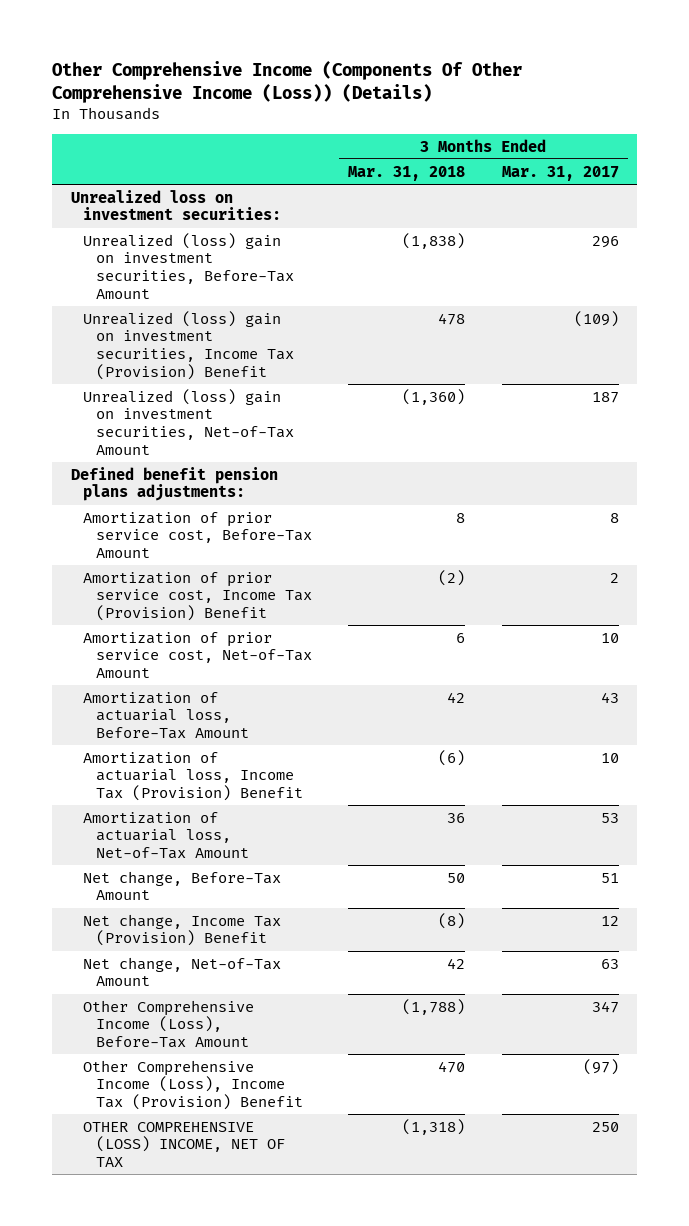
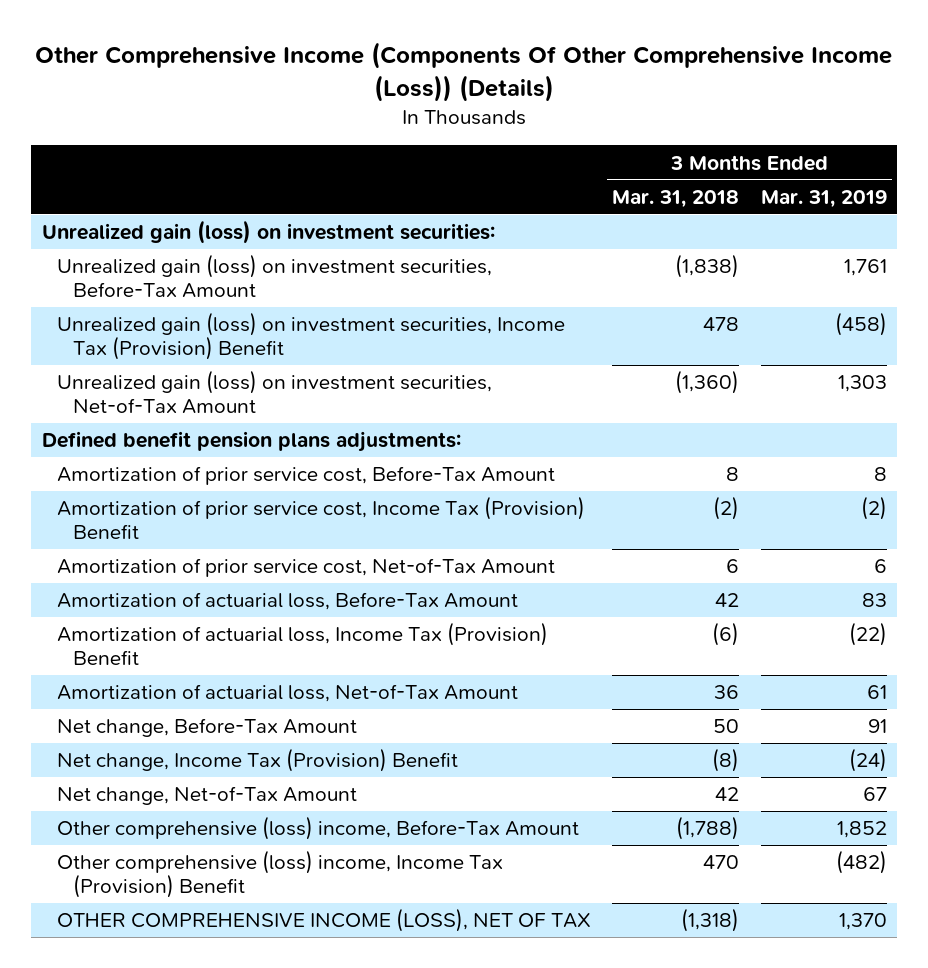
[501,165,619,181] Mar. 31, 2017 -> none
none -> [760,189,887,208] Mar. 31, 2019
[70,189,282,221] Unrealized loss on investment securities: -> [41,220,495,245] Unrealized gain (loss) on investment securities:
[83,232,294,299] Unrealized (loss) gain on investment securities, Before-Tax Amount -> [57,254,493,299] Unrealized gain (loss) on investment securities, Before-Tax Amount
[83,310,294,380] Unrealized (loss) gain on investment securities, Income Tax (Provision) Benefit -> [57,312,566,361] Unrealized gain (loss) on investment securities, Income Tax (Provision) Benefit
[83,388,294,455] Unrealized (loss) gain on investment securities, Net-of-Tax Amount -> [57,370,493,415] Unrealized gain (loss) on investment securities, Net-of-Tax Amount
[83,999,255,1048] Other Comprehensive Income (Loss), Before-Tax Amount -> [57,816,580,841] Other comprehensive (loss) income, Before-Tax Amount
[83,1059,303,1110] Other Comprehensive Income (Loss), Income Tax (Provision) Benefit -> [57,850,504,899] Other comprehensive (loss) income, Income Tax (Provision) Benefit
[83,1121,285,1167] OTHER COMPREHENSIVE (LOSS) INCOME, NET OF TAX -> [57,908,592,933] OTHER COMPREHENSIVE INCOME (LOSS), NET OF TAX

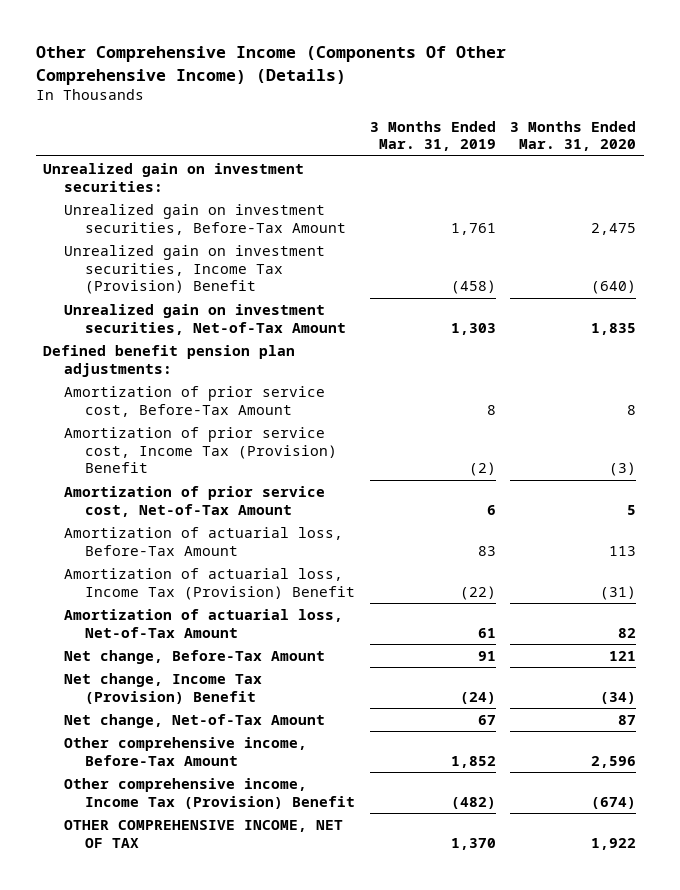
[35,42,893,103] Other Comprehensive Income (Components Of Other Comprehensive Income (Loss)) (Details) -> [35,46,506,85] Other Comprehensive Income (Components Of Other Comprehensive Income) (Details)
[612,189,740,208] Mar. 31, 2018 -> none
none -> [510,120,637,152] 3 Months Ended Mar. 31, 2020
[41,220,495,245] Unrealized gain (loss) on investment securities: -> [43,162,305,192] Unrealized gain on investment securities:
[57,254,493,299] Unrealized gain (loss) on investment securities, Before-Tax Amount -> [63,203,346,235] Unrealized gain on investment securities, Before-Tax Amount
[57,312,566,361] Unrealized gain (loss) on investment securities, Income Tax (Provision) Benefit -> [63,244,325,295] Unrealized gain on investment securities, Income Tax (Provision) Benefit
[57,370,493,415] Unrealized gain (loss) on investment securities, Net-of-Tax Amount -> [63,303,346,335] Unrealized gain on investment securities, Net-of-Tax Amount
[41,431,461,453] Defined benefit pension plans adjustments: -> [43,344,296,377] Defined benefit pension plan adjustments:
[57,816,580,841] Other comprehensive (loss) income, Before-Tax Amount -> [63,736,307,766] Other comprehensive income, Before-Tax Amount
[57,850,504,899] Other comprehensive (loss) income, Income Tax (Provision) Benefit -> [63,777,355,809] Other comprehensive income, Income Tax (Provision) Benefit
[57,908,592,933] OTHER COMPREHENSIVE INCOME (LOSS), NET OF TAX -> [63,819,343,848] OTHER COMPREHENSIVE INCOME, NET OF TAX

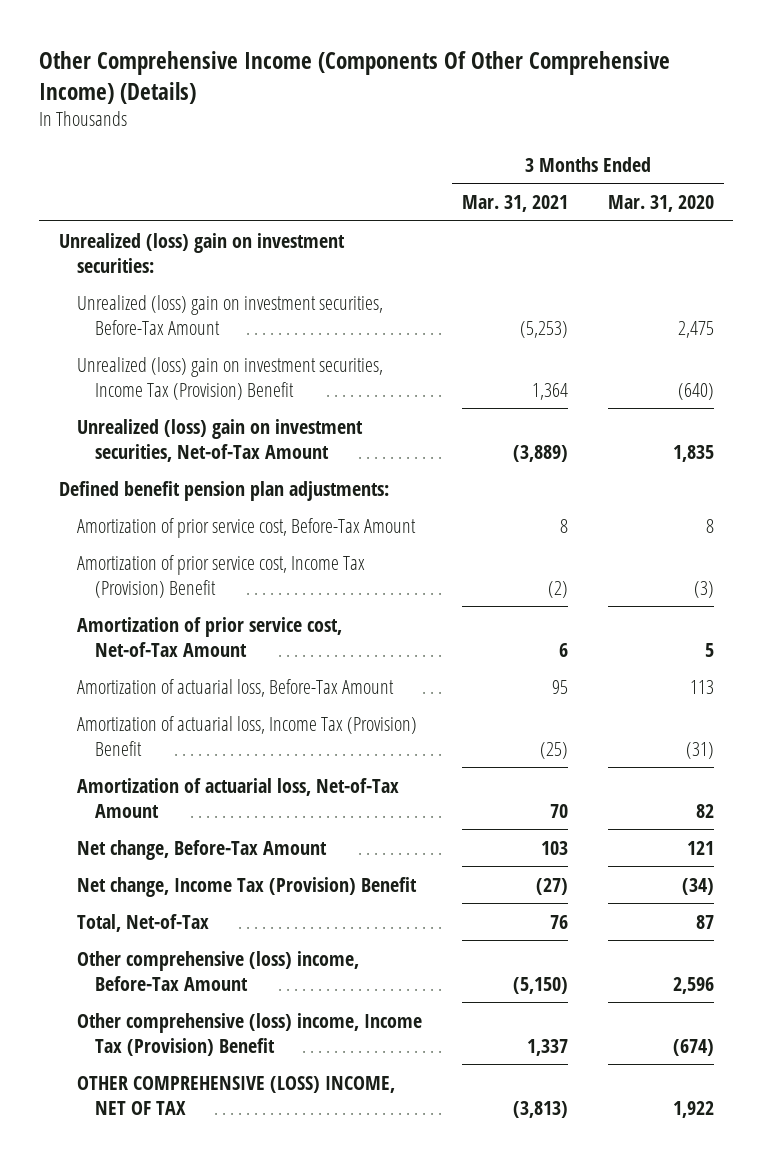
[369,120,496,152] 3 Months Ended Mar. 31, 2019 -> none
none -> [461,194,568,212] Mar. 31, 2021
[43,162,305,192] Unrealized gain on investment securities: -> [58,232,345,273] Unrealized (loss) gain on investment securities:
[63,203,346,235] Unrealized gain on investment securities, Before-Tax Amount -> [77,294,384,335] Unrealized (loss) gain on investment securities, Before-Tax Amount
[63,244,325,295] Unrealized gain on investment securities, Income Tax (Provision) Benefit -> [77,356,384,400] Unrealized (loss) gain on investment securities, Income Tax (Provision) Benefit
[63,303,346,335] Unrealized gain on investment securities, Net-of-Tax Amount -> [77,418,364,462] Unrealized (loss) gain on investment securities, Net-of-Tax Amount
[63,713,325,728] Net change, Net-of-Tax Amount -> [77,913,210,932] Total, Net-of-Tax
[63,736,307,766] Other comprehensive income, Before-Tax Amount -> [77,950,360,991] Other comprehensive (loss) income, Before-Tax Amount
[63,777,355,809] Other comprehensive income, Income Tax (Provision) Benefit -> [77,1012,423,1056] Other comprehensive (loss) income, Income Tax (Provision) Benefit
[63,819,343,848] OTHER COMPREHENSIVE INCOME, NET OF TAX -> [77,1075,396,1115] OTHER COMPREHENSIVE (LOSS) INCOME, NET OF TAX

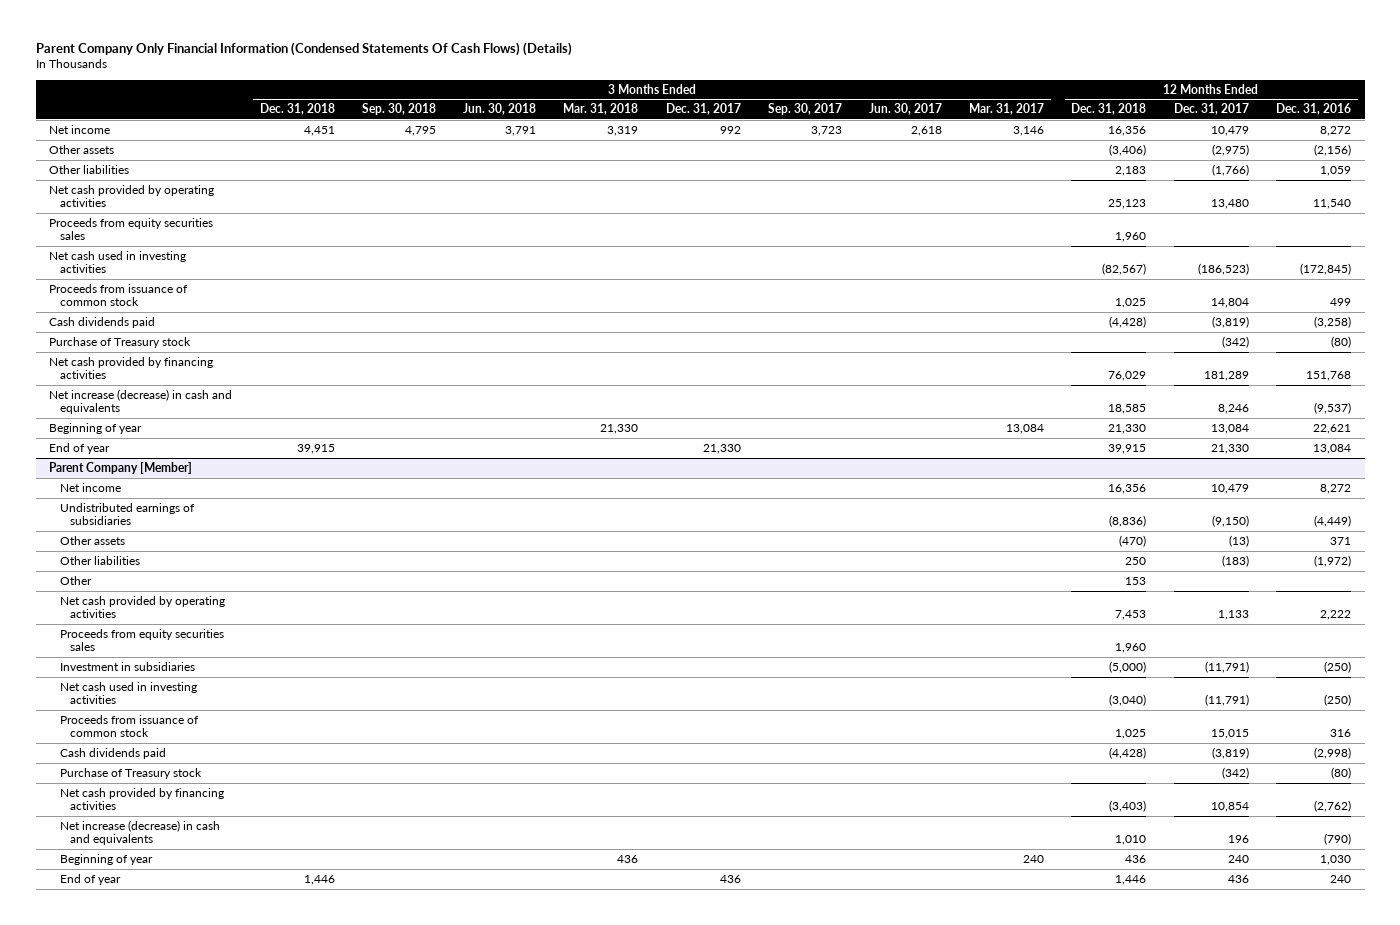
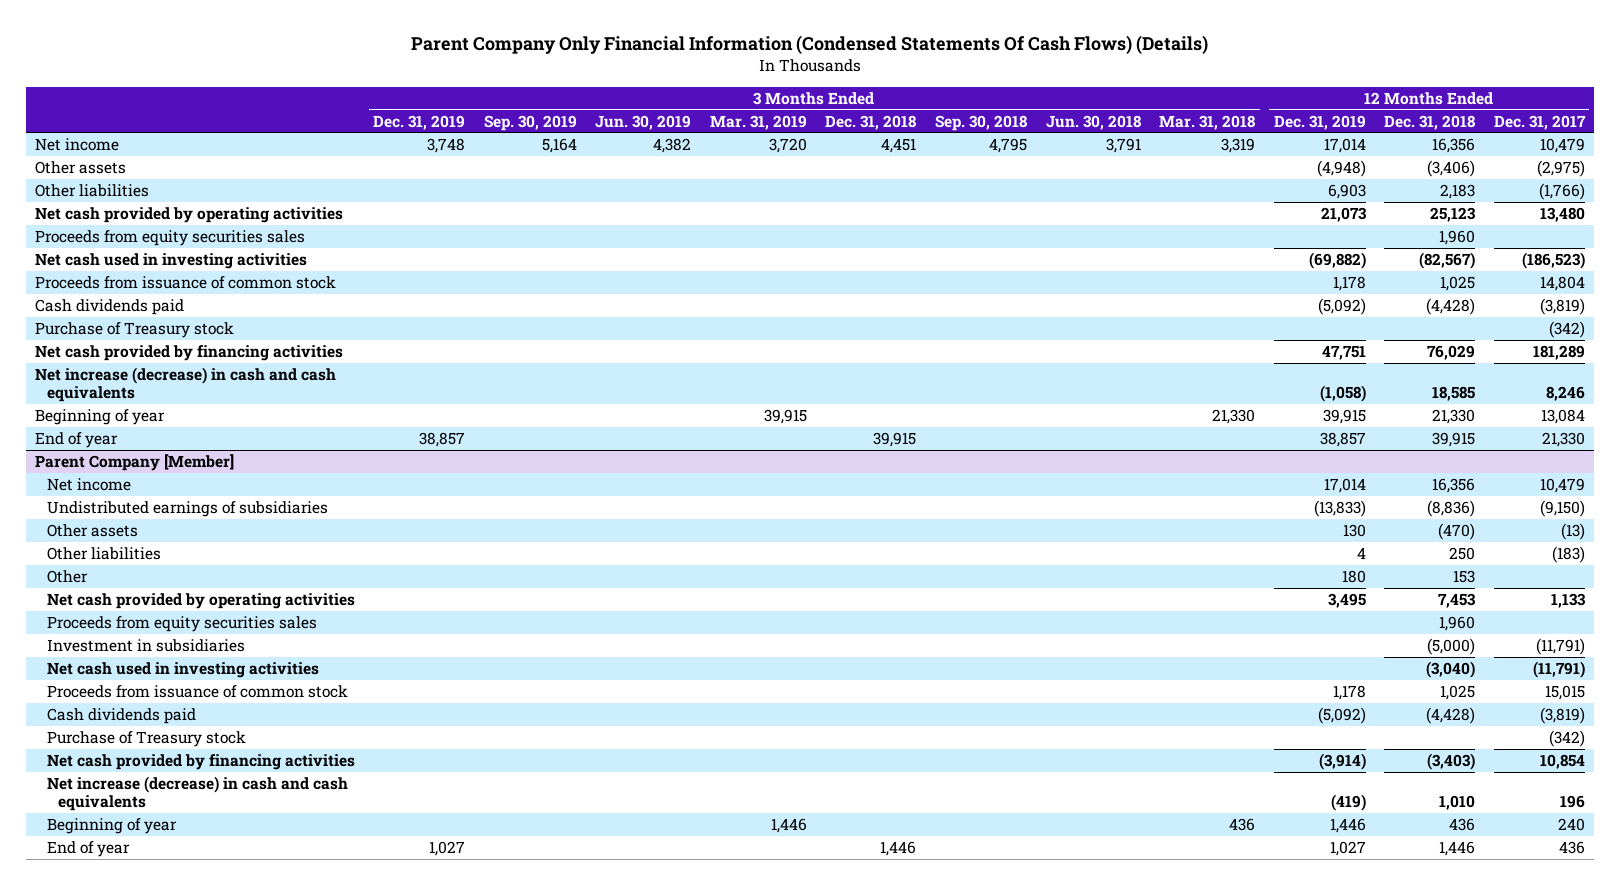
[665,103,741,116] Dec. 31, 2017 -> none
[767,103,842,116] Sep. 30, 2017 -> none
[868,103,942,116] Jun. 30, 2017 -> none
[969,103,1045,116] Mar. 31, 2017 -> none
[1275,103,1351,116] Dec. 31, 2016 -> none
none -> [373,114,466,130] Dec. 31, 2019
none -> [483,114,577,131] Sep. 30, 2019
none -> [595,114,692,130] Jun. 30, 2019
none -> [709,114,807,130] Mar. 31, 2019
none -> [1273,114,1366,130] Dec. 31, 2019
[49,388,233,415] Net increase (decrease) in cash and equivalents -> [35,367,337,402] Net increase (decrease) in cash and cash equivalents
[59,819,220,846] Net increase (decrease) in cash and equivalents -> [46,776,348,811] Net increase (decrease) in cash and cash equivalents

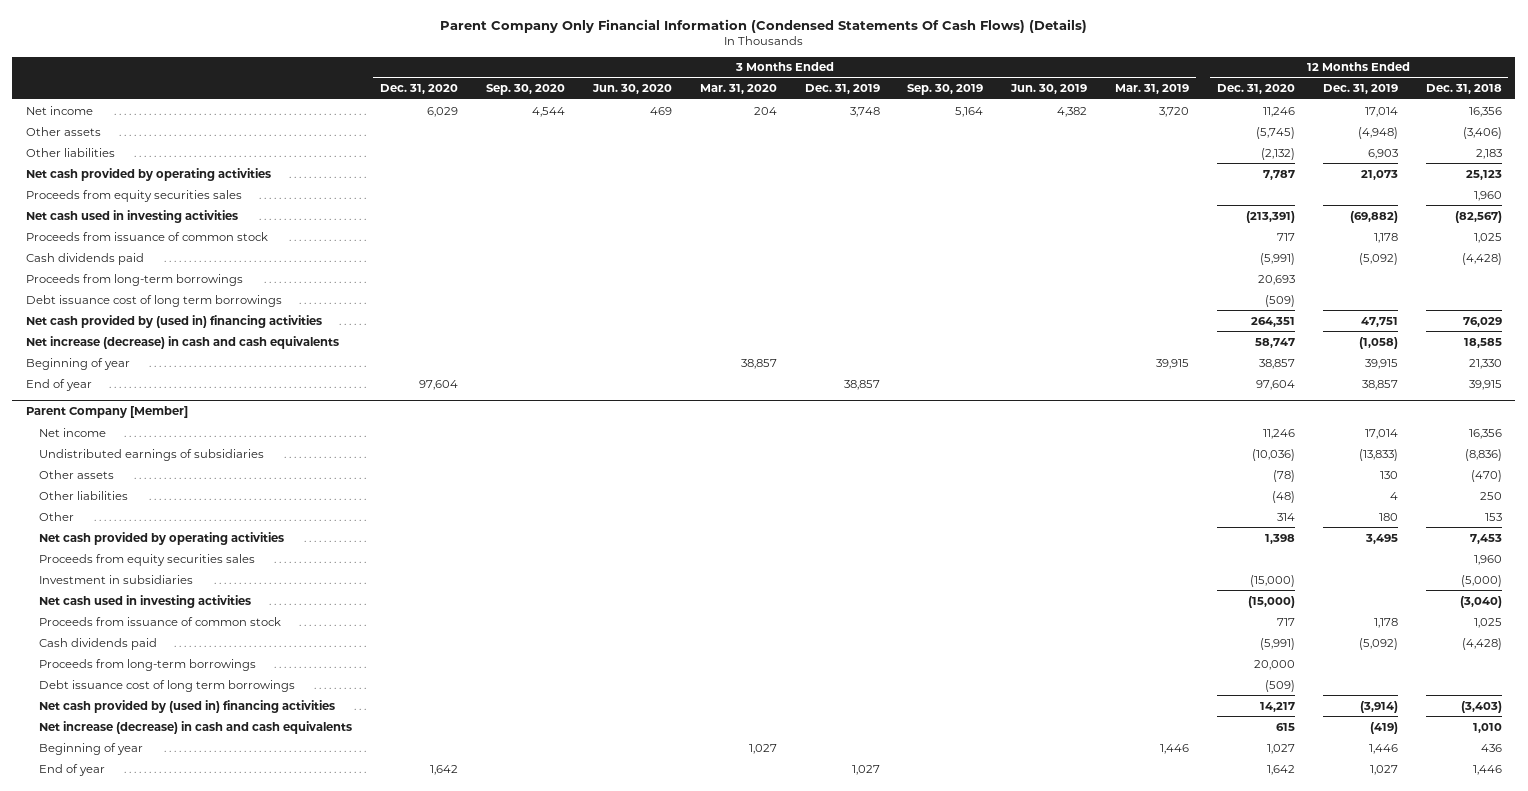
[825,114,917,130] Dec. 31, 2018 -> none
[934,114,1027,131] Sep. 30, 2018 -> none
[1045,114,1141,130] Jun. 30, 2018 -> none
[1159,114,1256,130] Mar. 31, 2018 -> none
[1493,114,1586,130] Dec. 31, 2017 -> none
none -> [380,84,459,95] Dec. 31, 2020
none -> [486,84,566,96] Sep. 30, 2020
none -> [591,84,672,95] Jun. 30, 2020
none -> [699,84,777,95] Mar. 31, 2020
none -> [1216,84,1295,95] Dec. 31, 2020
[35,322,235,339] Purchase of Treasury stock -> none
none -> [26,273,244,286] Proceeds from long-term borrowings
none -> [26,294,283,307] Debt issuance cost of long term borrowings
[35,345,344,362] Net cash provided by financing activities -> [26,314,323,328] Net cash provided by (used in) financing activities
[46,731,246,748] Purchase of Treasury stock -> none
none -> [39,658,257,671] Proceeds from long-term borrowings
none -> [39,679,296,692] Debt issuance cost of long term borrowings
[46,754,355,771] Net cash provided by financing activities -> [39,699,336,713] Net cash provided by (used in) financing activities

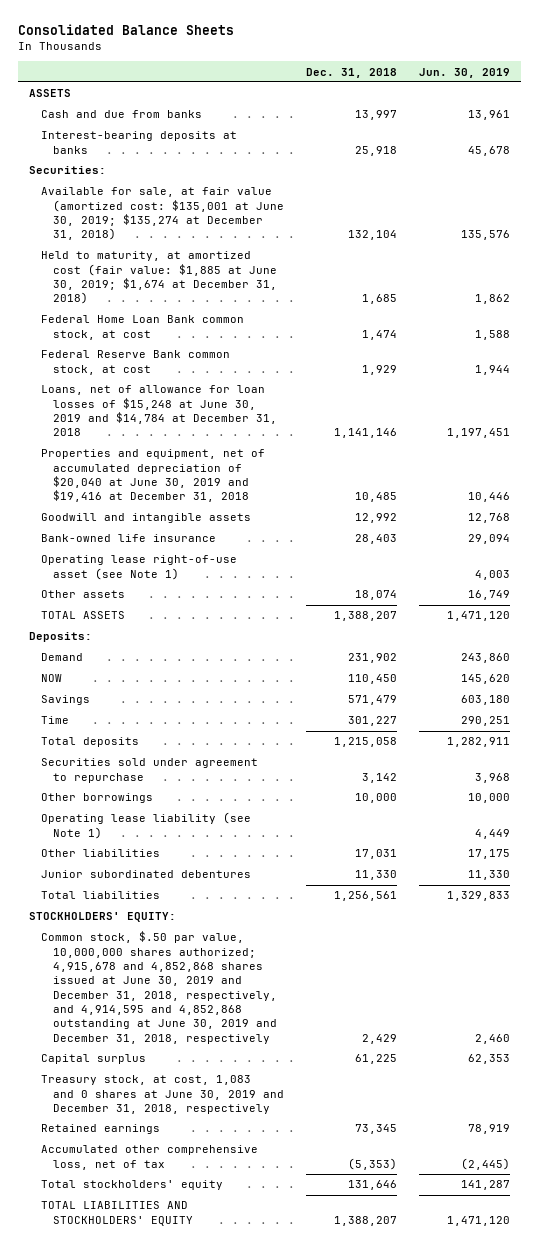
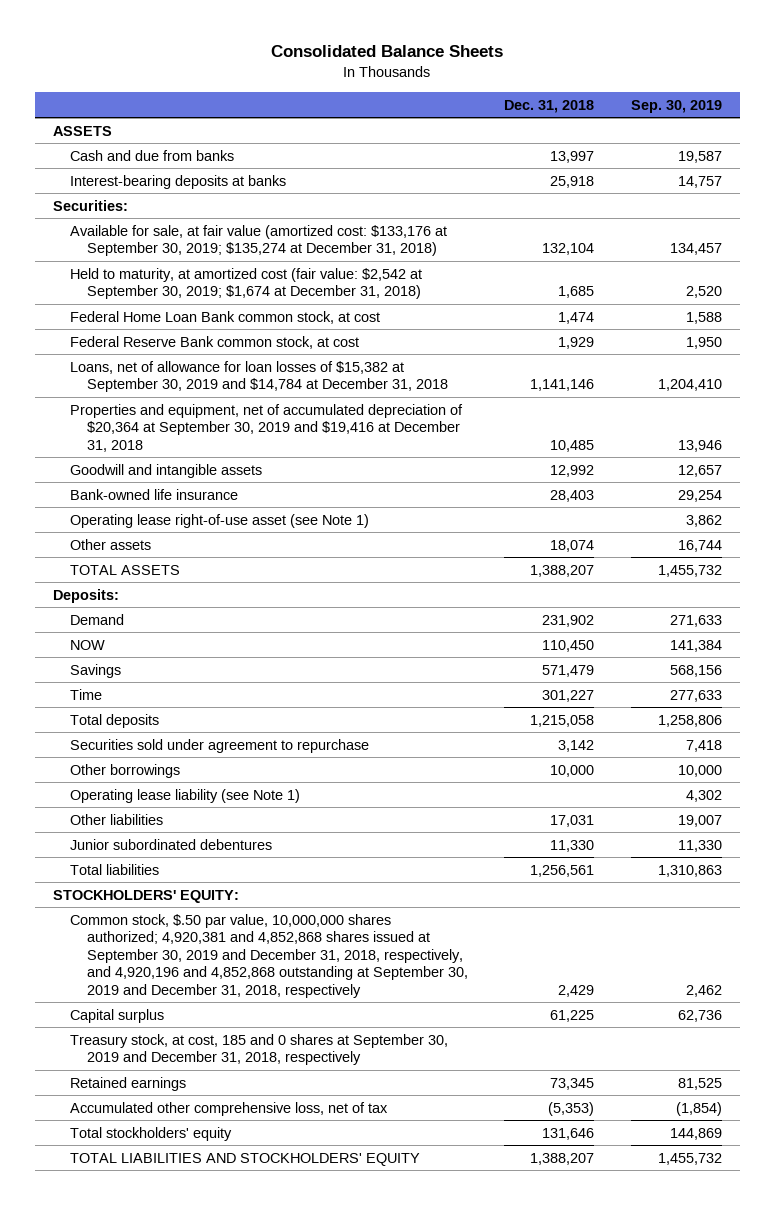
[419,67,511,78] Jun. 30, 2019 -> none
none -> [630,99,722,113] Sep. 30, 2019
[40,187,285,241] Available for sale, at fair value (amortized cost: $135,001 at June 30, 2019; $135,274 at December 31, 2018) -> [69,224,447,257] Available for sale, at fair value (amortized cost: $133,176 at September 30, 2019; $135,274 at December 31, 2018)
[40,251,278,305] Held to maturity, at amortized cost (fair value: $1,885 at June 30, 2019; $1,674 at December 31, 2018) -> [69,267,422,300] Held to maturity, at amortized cost (fair value: $2,542 at September 30, 2019; $1,674 at December 31, 2018)
[40,385,278,437] Loans, net of allowance for loan losses of $15,248 at June 30, 2019 and $14,784 at December 31, 2018 -> [69,360,448,393] Loans, net of allowance for loan losses of $15,382 at September 30, 2019 and $14,784 at December 31, 2018
[40,449,265,503] Properties and equipment, net of accumulated depreciation of $20,040 at June 30, 2019 and $19,416 at December 31, 2018 -> [69,403,463,452] Properties and equipment, net of accumulated depreciation of $20,364 at September 30, 2019 and $19,416 at December 31, 2018
[40,931,278,1044] Common stock, $.50 par value, 10,000,000 shares authorized; 4,915,678 and 4,852,868 shares issued at June 30, 2019 and December 31, 2018, respectively, and 4,914,595 and 4,852,868 outstanding at June 30, 2019 and December 31, 2018, respectively -> [69,913,468,998] Common stock, $.50 par value, 10,000,000 shares authorized; 4,920,381 and 4,852,868 shares issued at September 30, 2019 and December 31, 2018, respectively, and 4,920,196 and 4,852,868 outstanding at September 30, 2019 and December 31, 2018, respectively
[40,1075,285,1115] Treasury stock, at cost, 1,083 and 0 shares at June 30, 2019 and December 31, 2018, respectively -> [69,1033,448,1066] Treasury stock, at cost, 185 and 0 shares at September 30, 2019 and December 31, 2018, respectively

